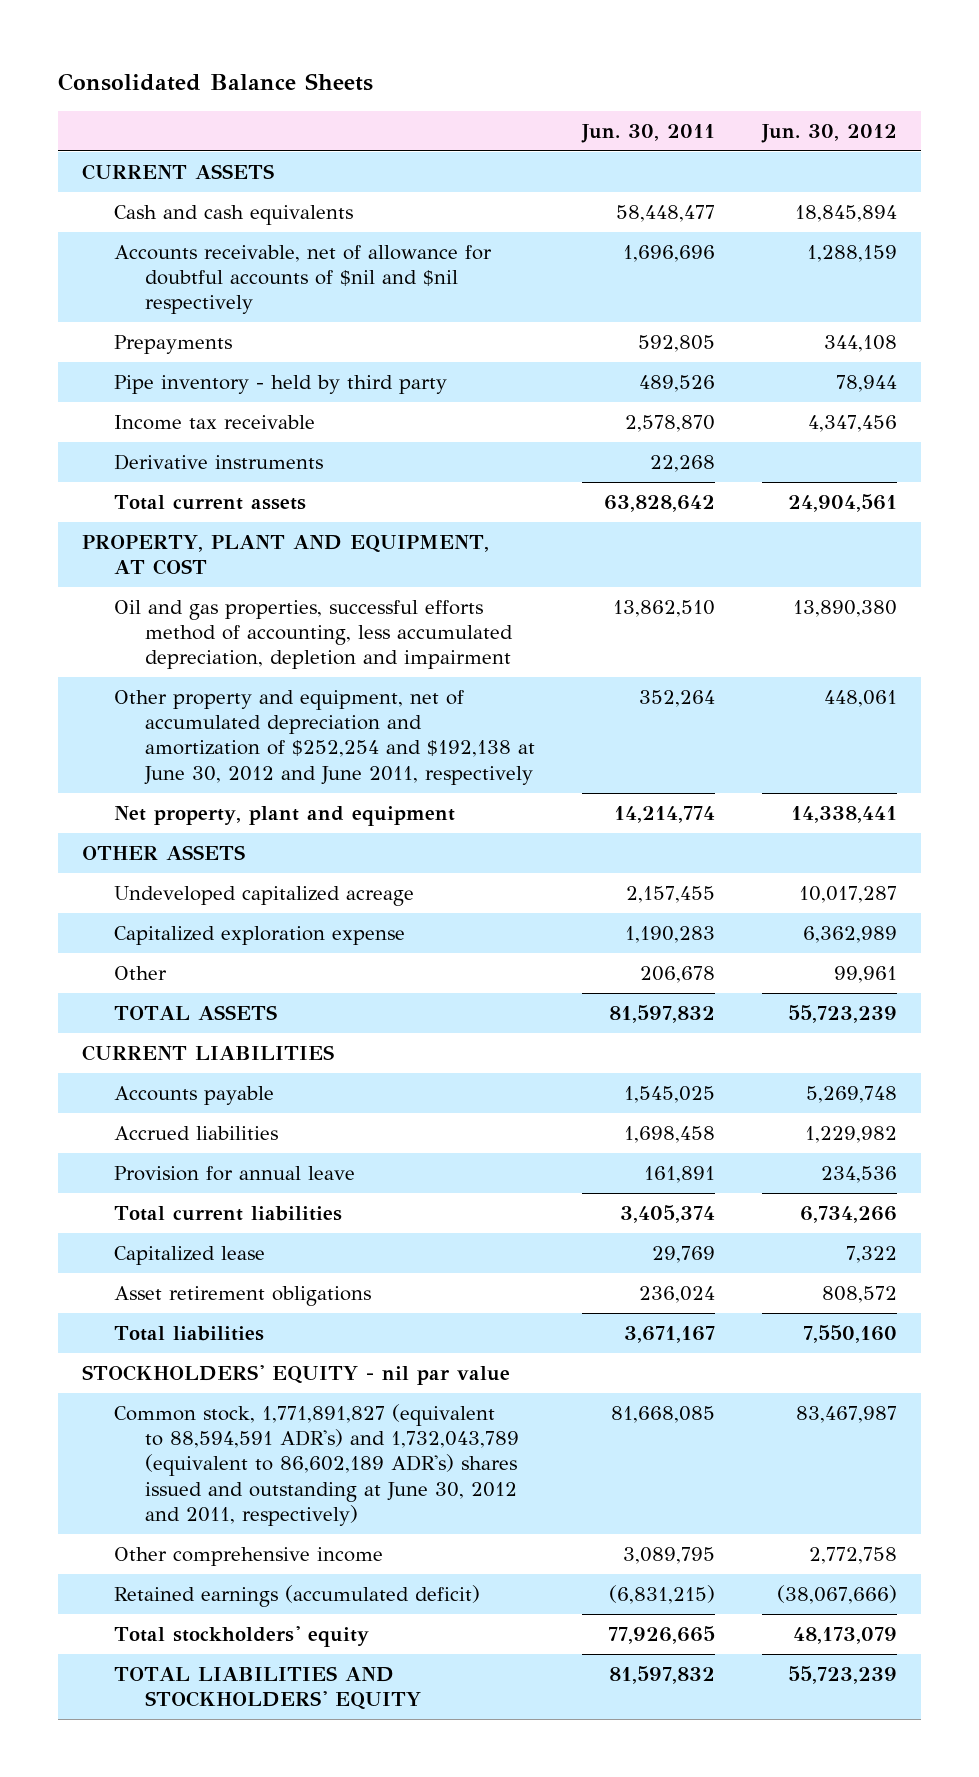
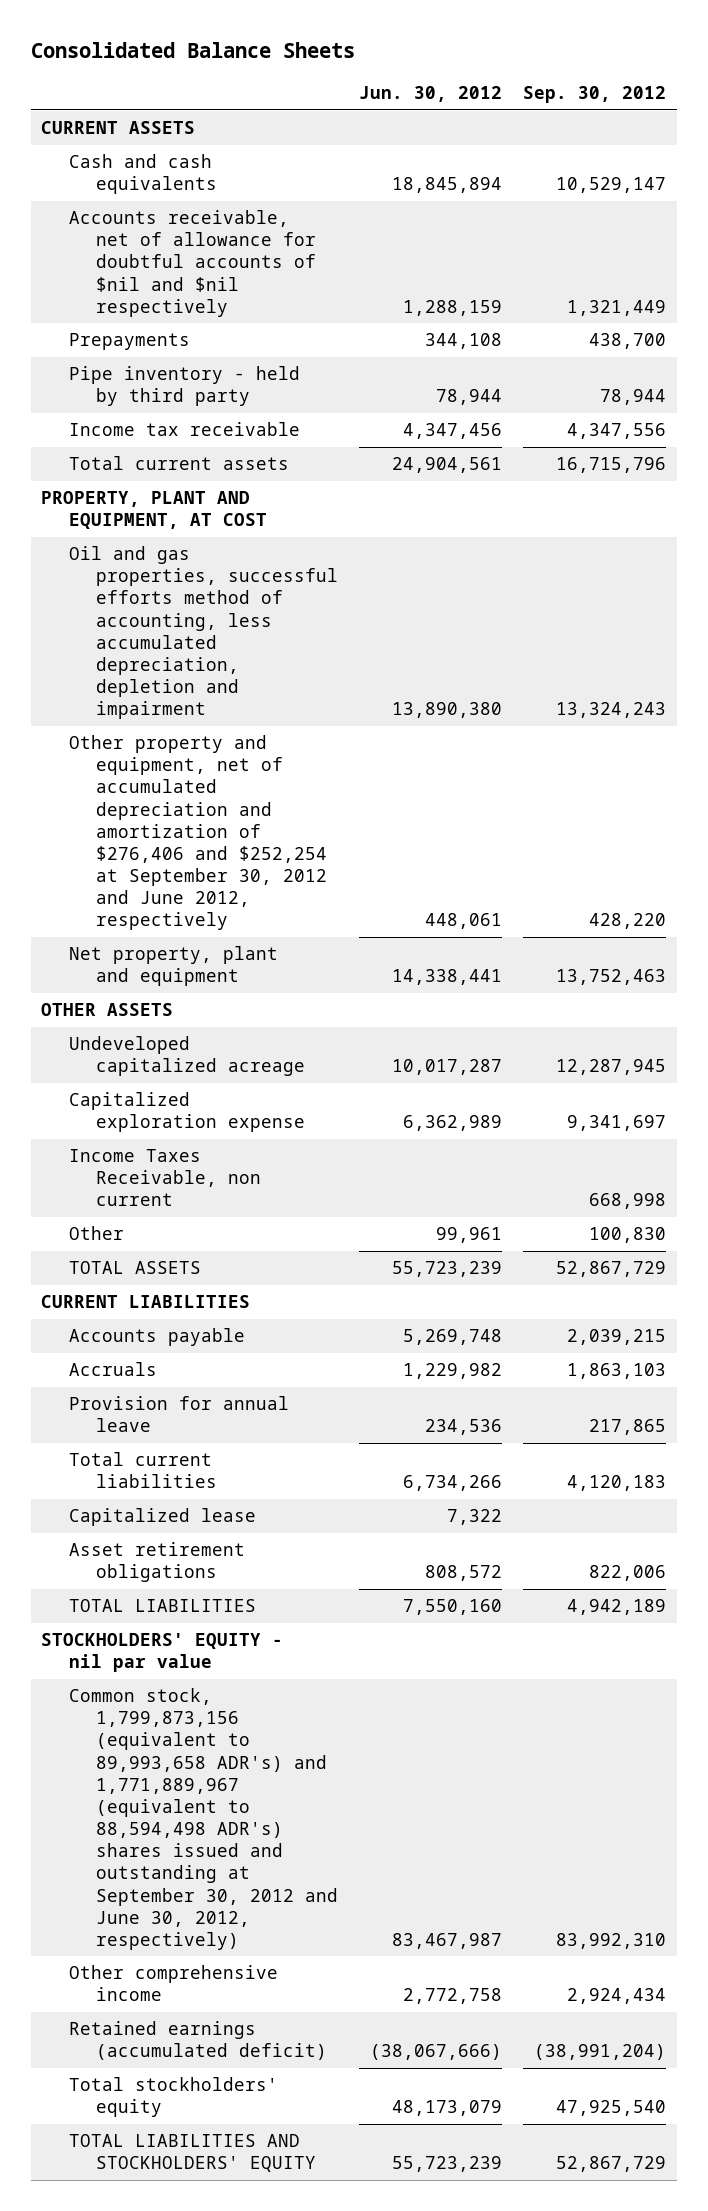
[581,123,716,143] Jun. 30, 2011 -> none
none -> [523,86,667,104] Sep. 30, 2012
[113,454,323,471] Derivative instruments -> none
[113,690,536,785] Other property and equipment, net of accumulated depreciation and amortization of $252,254 and $192,138 at June 30, 2012 and June 2011, respectively -> [68,735,328,931] Other property and equipment, net of accumulated depreciation and amortization of $276,406 and $252,254 at September 30, 2012 and June 2012, respectively
none -> [68,1149,262,1207] Income Taxes Receivable, non current
[113,1126,278,1141] Accrued liabilities -> [68,1362,157,1377] Accruals
[113,1326,264,1342] Total liabilities -> [68,1599,256,1613] TOTAL LIABILITIES
[113,1404,520,1526] Common stock, 1,771,891,827 (equivalent to 88,594,591 ADR's) and 1,732,043,789 (equivalent to 86,602,189 ADR's) shares issued and outstanding at June 30, 2012 and 2011, respectively) -> [68,1688,339,1950] Common stock, 1,799,873,156 (equivalent to 89,993,658 ADR's) and 1,771,889,967 (equivalent to 88,594,498 ADR's) shares issued and outstanding at September 30, 2012 and June 30, 2012, respectively)

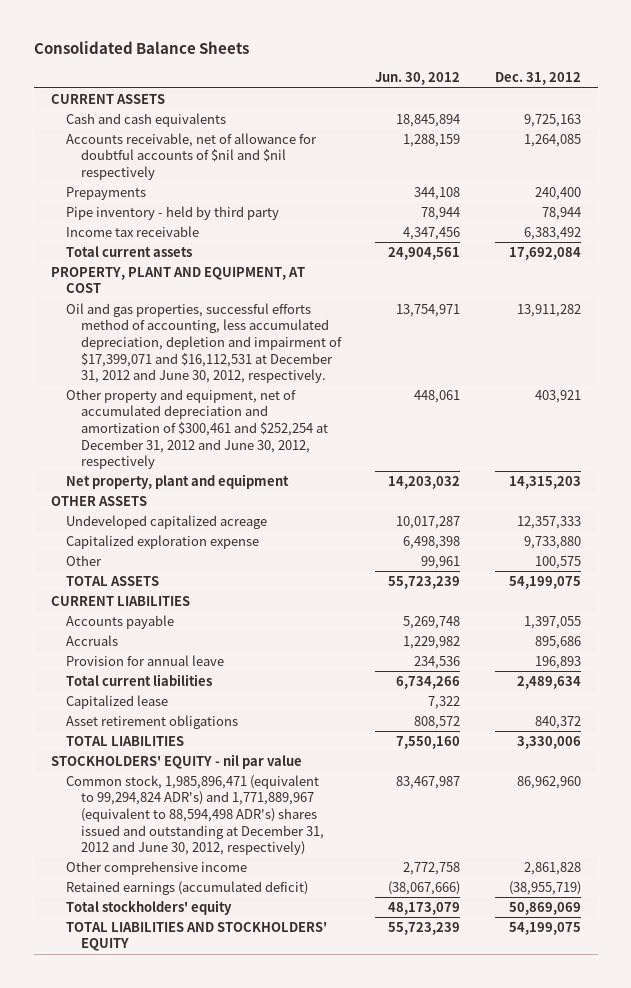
[523,86,667,104] Sep. 30, 2012 -> none
none -> [494,72,581,86] Dec. 31, 2012
[68,546,339,720] Oil and gas properties, successful efforts method of accounting, less accumulated depreciation, depletion and impairment -> [66,302,343,384] Oil and gas properties, successful efforts method of accounting, less accumulated depreciation, depletion and impairment of $17,399,071 and $16,112,531 at December 31, 2012 and June 30, 2012, respectively.
[392,702,503,719] 13,890,380 -> [396,303,461,317] 13,754,971
[68,735,328,931] Other property and equipment, net of accumulated depreciation and amortization of $276,406 and $252,254 at September 30, 2012 and June 2012, respectively -> [66,388,329,470] Other property and equipment, net of accumulated depreciation and amortization of $300,461 and $252,254 at December 31, 2012 and June 30, 2012, respectively
[392,969,503,986] 14,338,441 -> [388,475,461,489] 14,203,032
[68,1149,262,1207] Income Taxes Receivable, non current -> none
[403,1115,503,1132] 6,362,989 -> [403,535,461,549] 6,498,398
[68,1688,339,1950] Common stock, 1,799,873,156 (equivalent to 89,993,658 ADR's) and 1,771,889,967 (equivalent to 88,594,498 ADR's) shares issued and outstanding at September 30, 2012 and June 30, 2012, respectively) -> [66,774,325,856] Common stock, 1,985,896,471 (equivalent to 99,294,824 ADR's) and 1,771,889,967 (equivalent to 88,594,498 ADR's) shares issued and outstanding at December 31, 2012 and June 30, 2012, respectively)

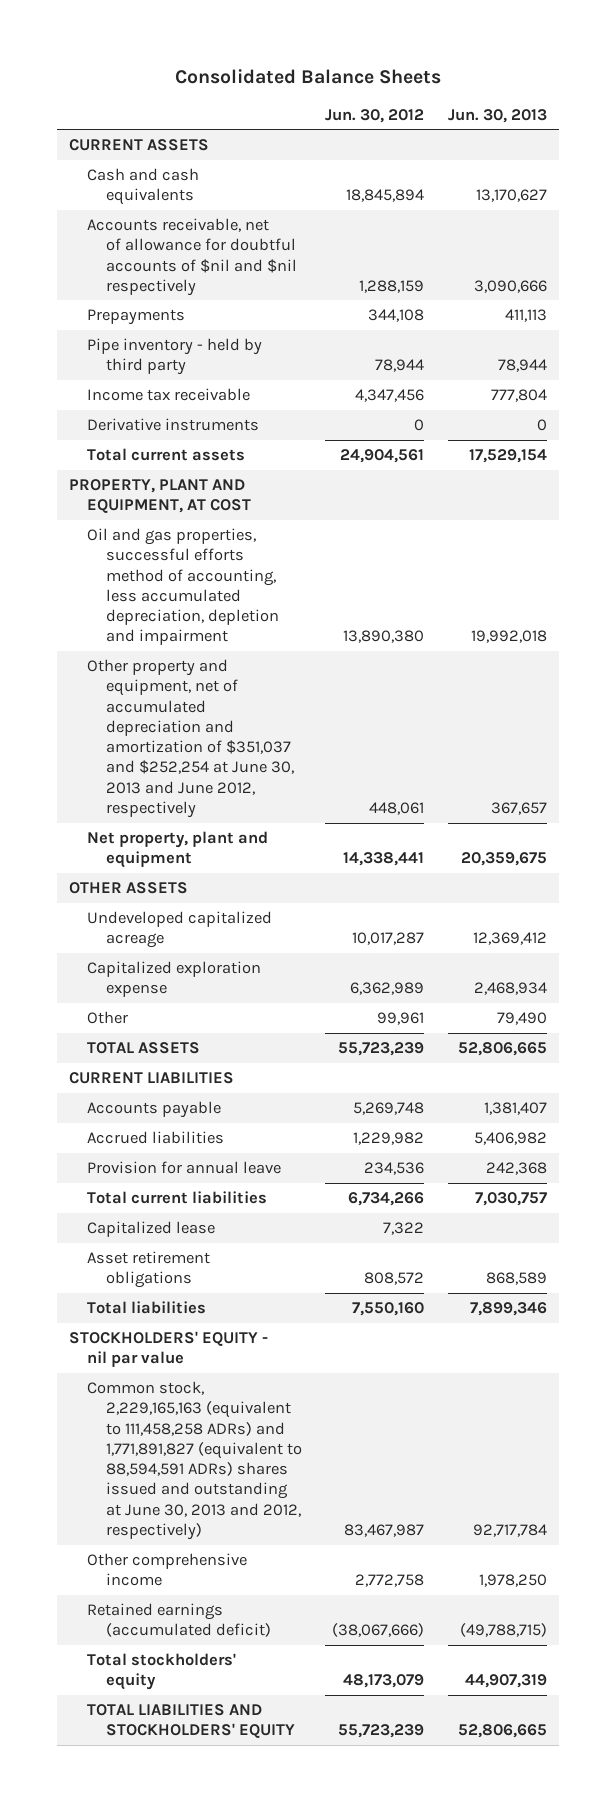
[494,72,581,86] Dec. 31, 2012 -> none
none -> [447,108,547,123] Jun. 30, 2013
none -> [87,418,260,432] Derivative instruments
[66,302,343,384] Oil and gas properties, successful efforts method of accounting, less accumulated depreciation, depletion and impairment of $17,399,071 and $16,112,531 at December 31, 2012 and June 30, 2012, respectively. -> [87,528,279,646] Oil and gas properties, successful efforts method of accounting, less accumulated depreciation, depletion and impairment
[396,303,461,317] 13,754,971 -> [343,630,425,644] 13,890,380
[66,388,329,470] Other property and equipment, net of accumulated depreciation and amortization of $300,461 and $252,254 at December 31, 2012 and June 30, 2012, respectively -> [87,659,294,818] Other property and equipment, net of accumulated depreciation and amortization of $351,037 and $252,254 at June 30, 2013 and June 2012, respectively
[388,475,461,489] 14,203,032 -> [343,852,425,867] 14,338,441
[403,535,461,549] 6,498,398 -> [350,982,425,996] 6,362,989
[66,634,119,646] Accruals -> [87,1131,225,1145] Accrued liabilities
[66,735,185,746] TOTAL LIABILITIES -> [87,1301,207,1315] Total liabilities
[66,774,325,856] Common stock, 1,985,896,471 (equivalent to 99,294,824 ADR's) and 1,771,889,967 (equivalent to 88,594,498 ADR's) shares issued and outstanding at December 31, 2012 and June 30, 2012, respectively) -> [87,1381,302,1540] Common stock, 2,229,165,163 (equivalent to 111,458,258 ADRs) and 1,771,891,827 (equivalent to 88,594,591 ADRs) shares issued and outstanding at June 30, 2013 and 2012, respectively)

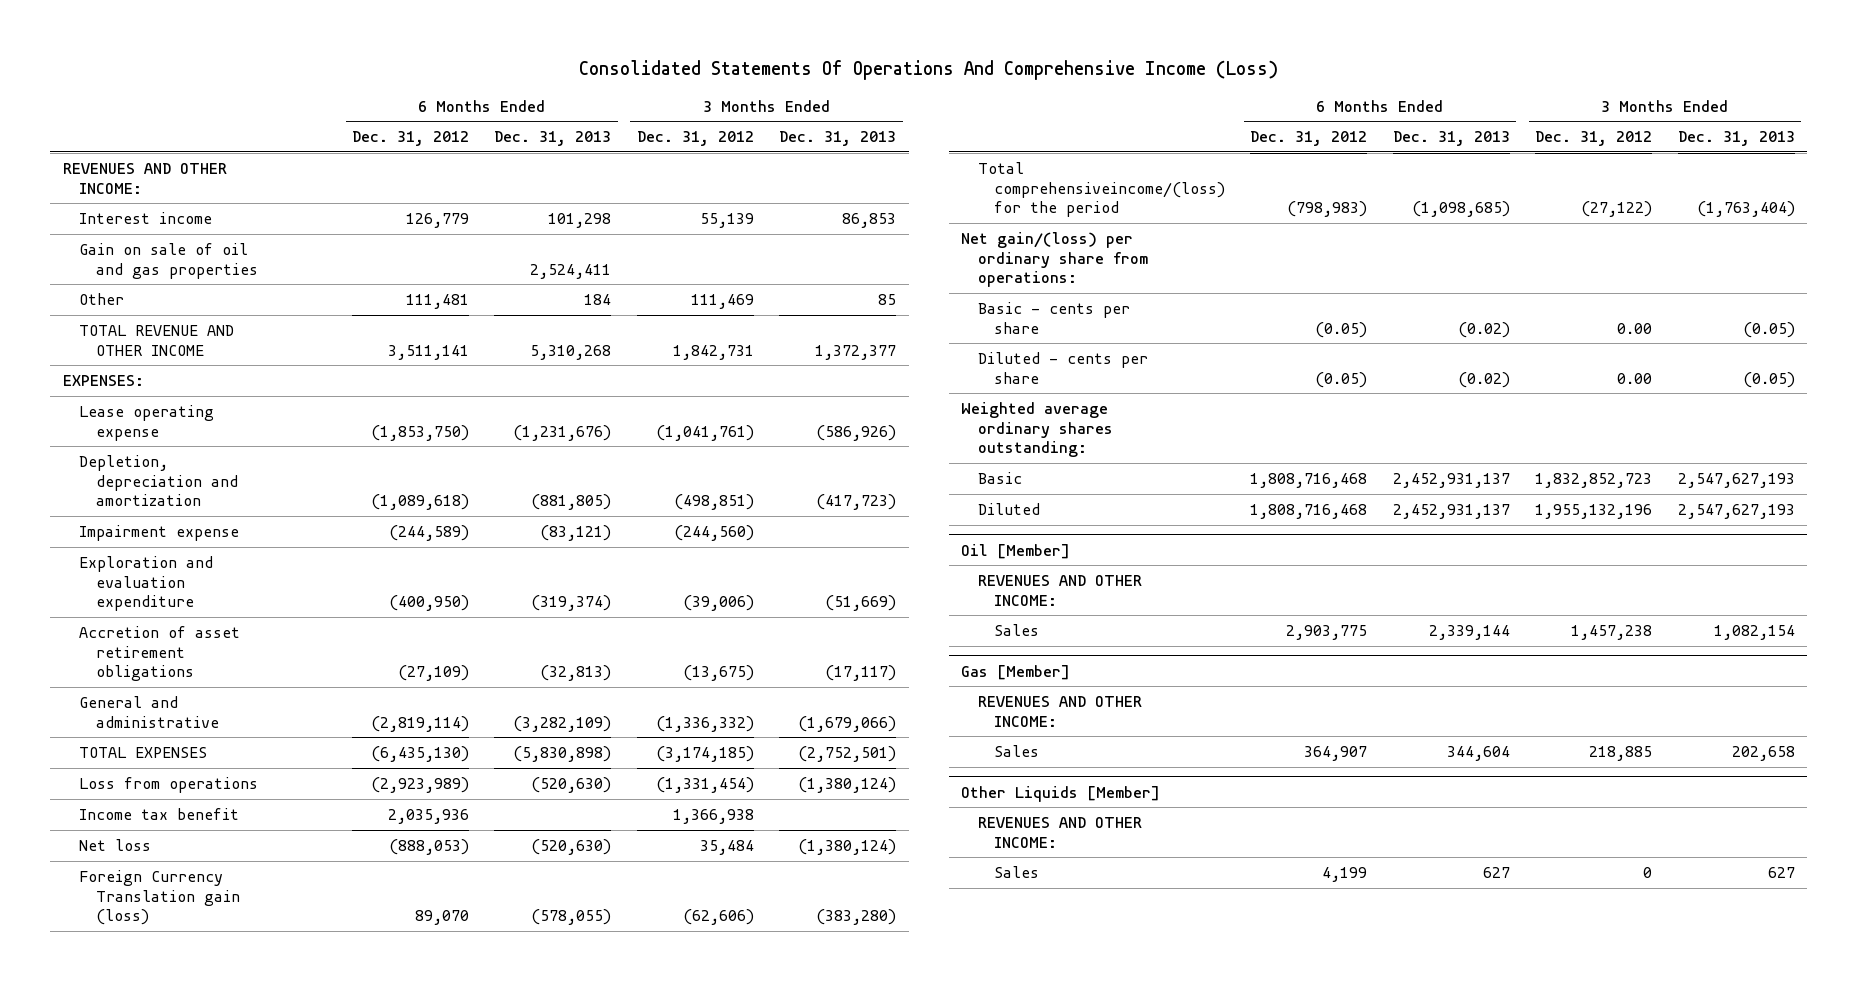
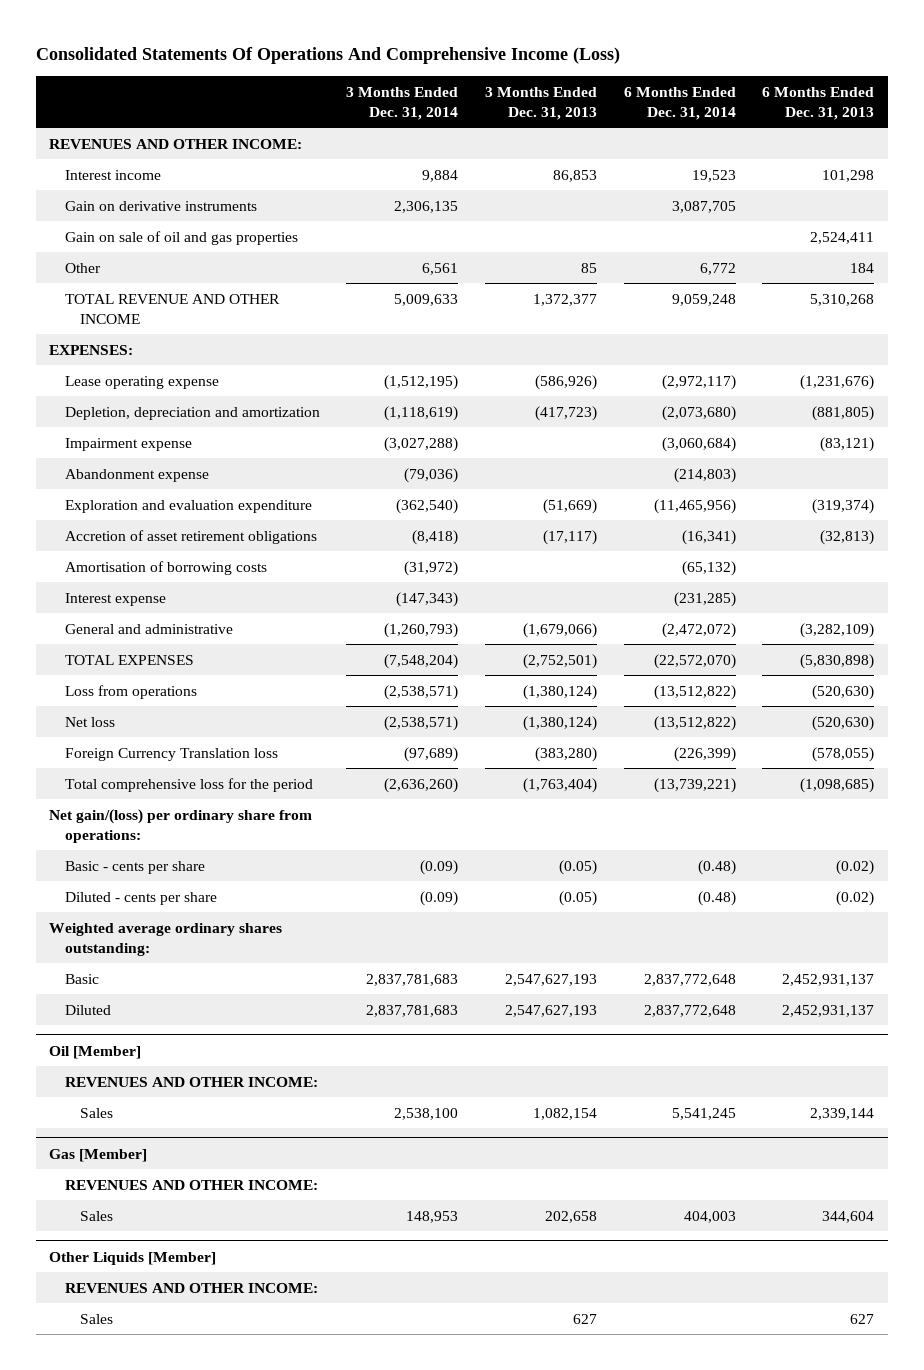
[351,131,469,147] Dec. 31, 2012 -> none
[636,131,754,147] Dec. 31, 2012 -> none
none -> [346,86,459,120] 3 Months Ended Dec. 31, 2014
none -> [623,86,736,120] 6 Months Ended Dec. 31, 2014
none -> [64,200,257,211] Gain on derivative instruments
none -> [64,468,209,482] Abandonment expense
none -> [64,560,267,575] Amortisation of borrowing costs
none -> [64,592,166,606] Interest expense
[79,807,240,820] Income tax benefit -> none
[79,869,240,926] Foreign Currency Translation gain (loss) -> [64,747,278,761] Foreign Currency Translation loss
[977,161,1225,218] Total comprehensiveincome/(loss) for the period -> [64,777,313,792] Total comprehensive loss for the period

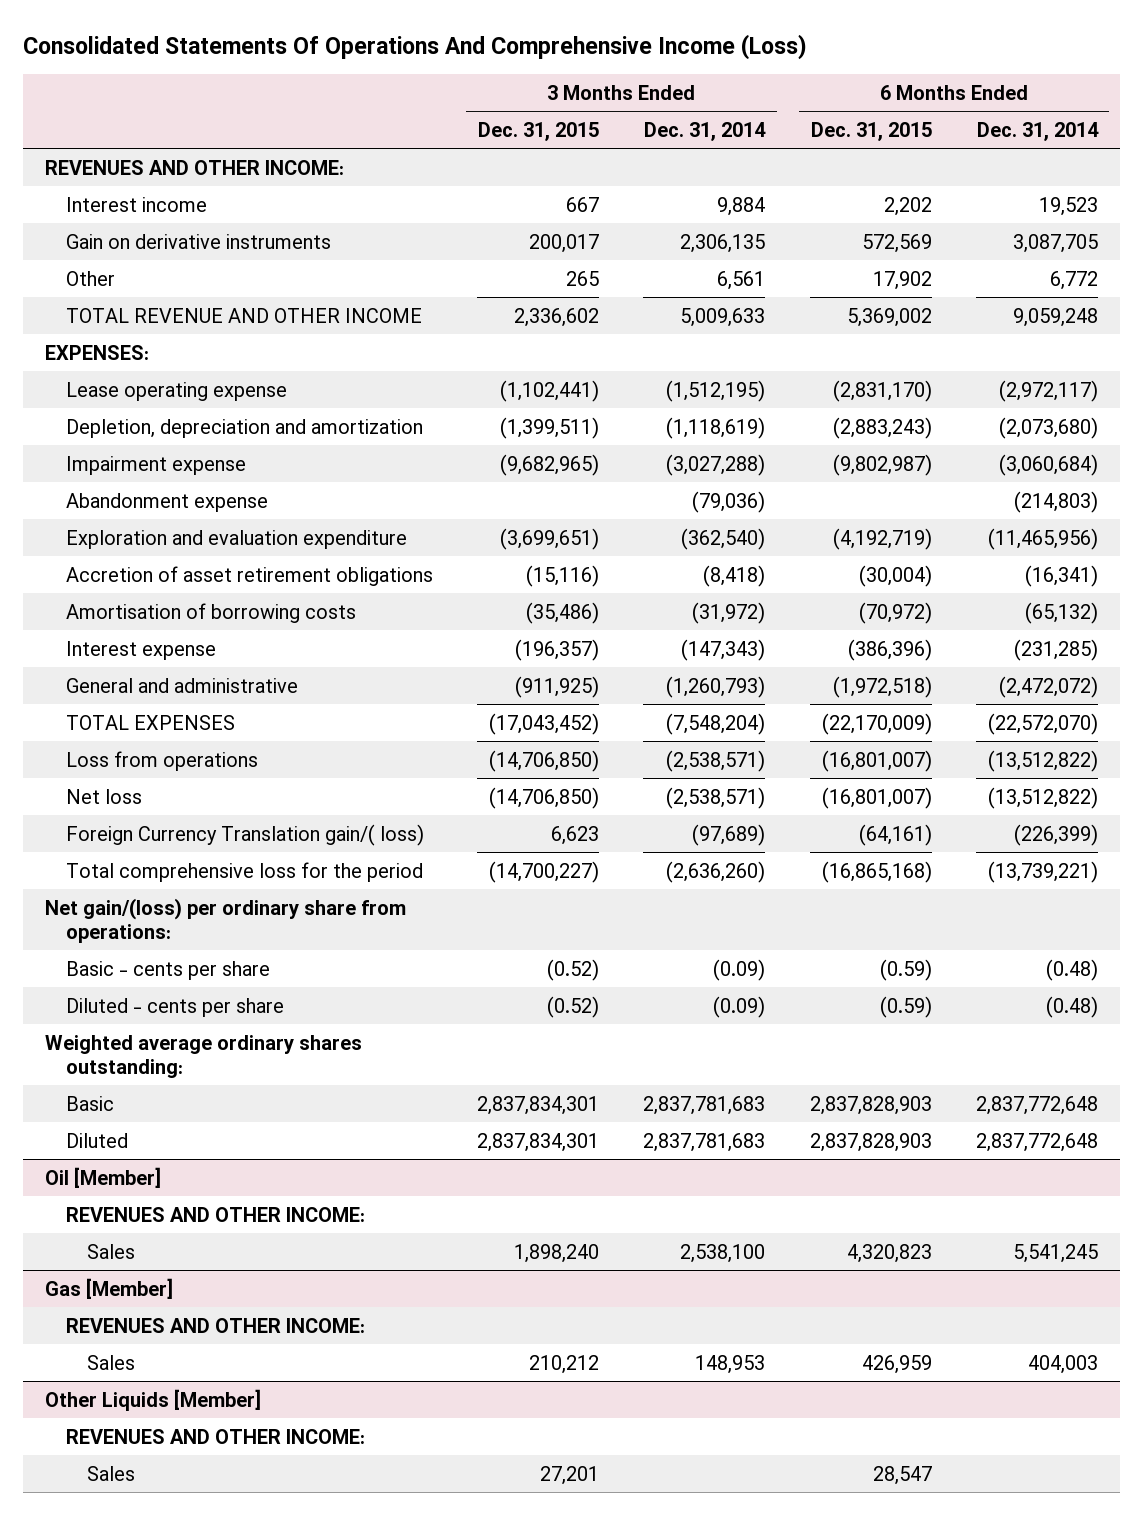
[485,86,598,120] 3 Months Ended Dec. 31, 2013 -> none
[762,86,875,120] 6 Months Ended Dec. 31, 2013 -> none
none -> [478,121,600,141] Dec. 31, 2015
none -> [810,121,932,141] Dec. 31, 2015
[64,230,298,245] Gain on sale of oil and gas properties -> none
[64,747,278,761] Foreign Currency Translation loss -> [66,823,425,846] Foreign Currency Translation gain/( loss)

